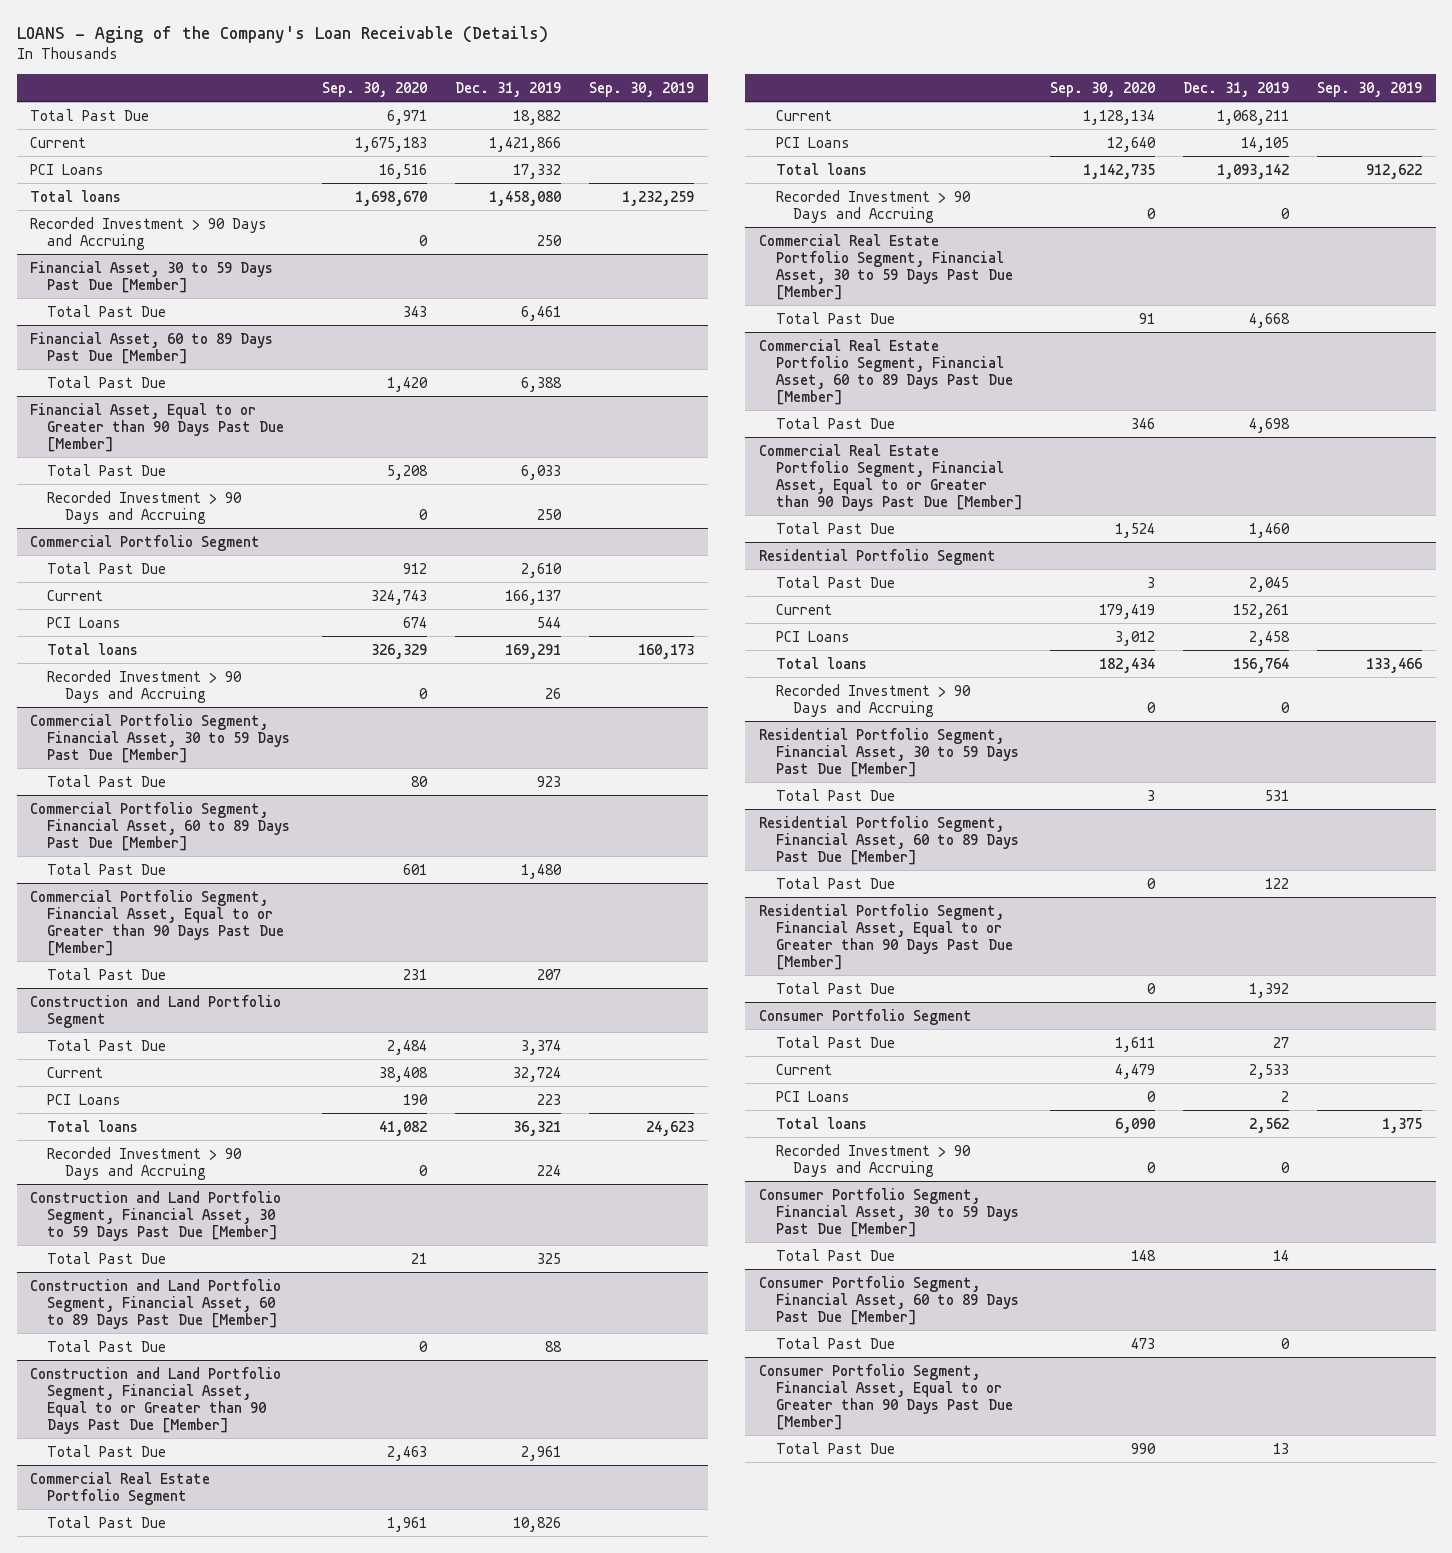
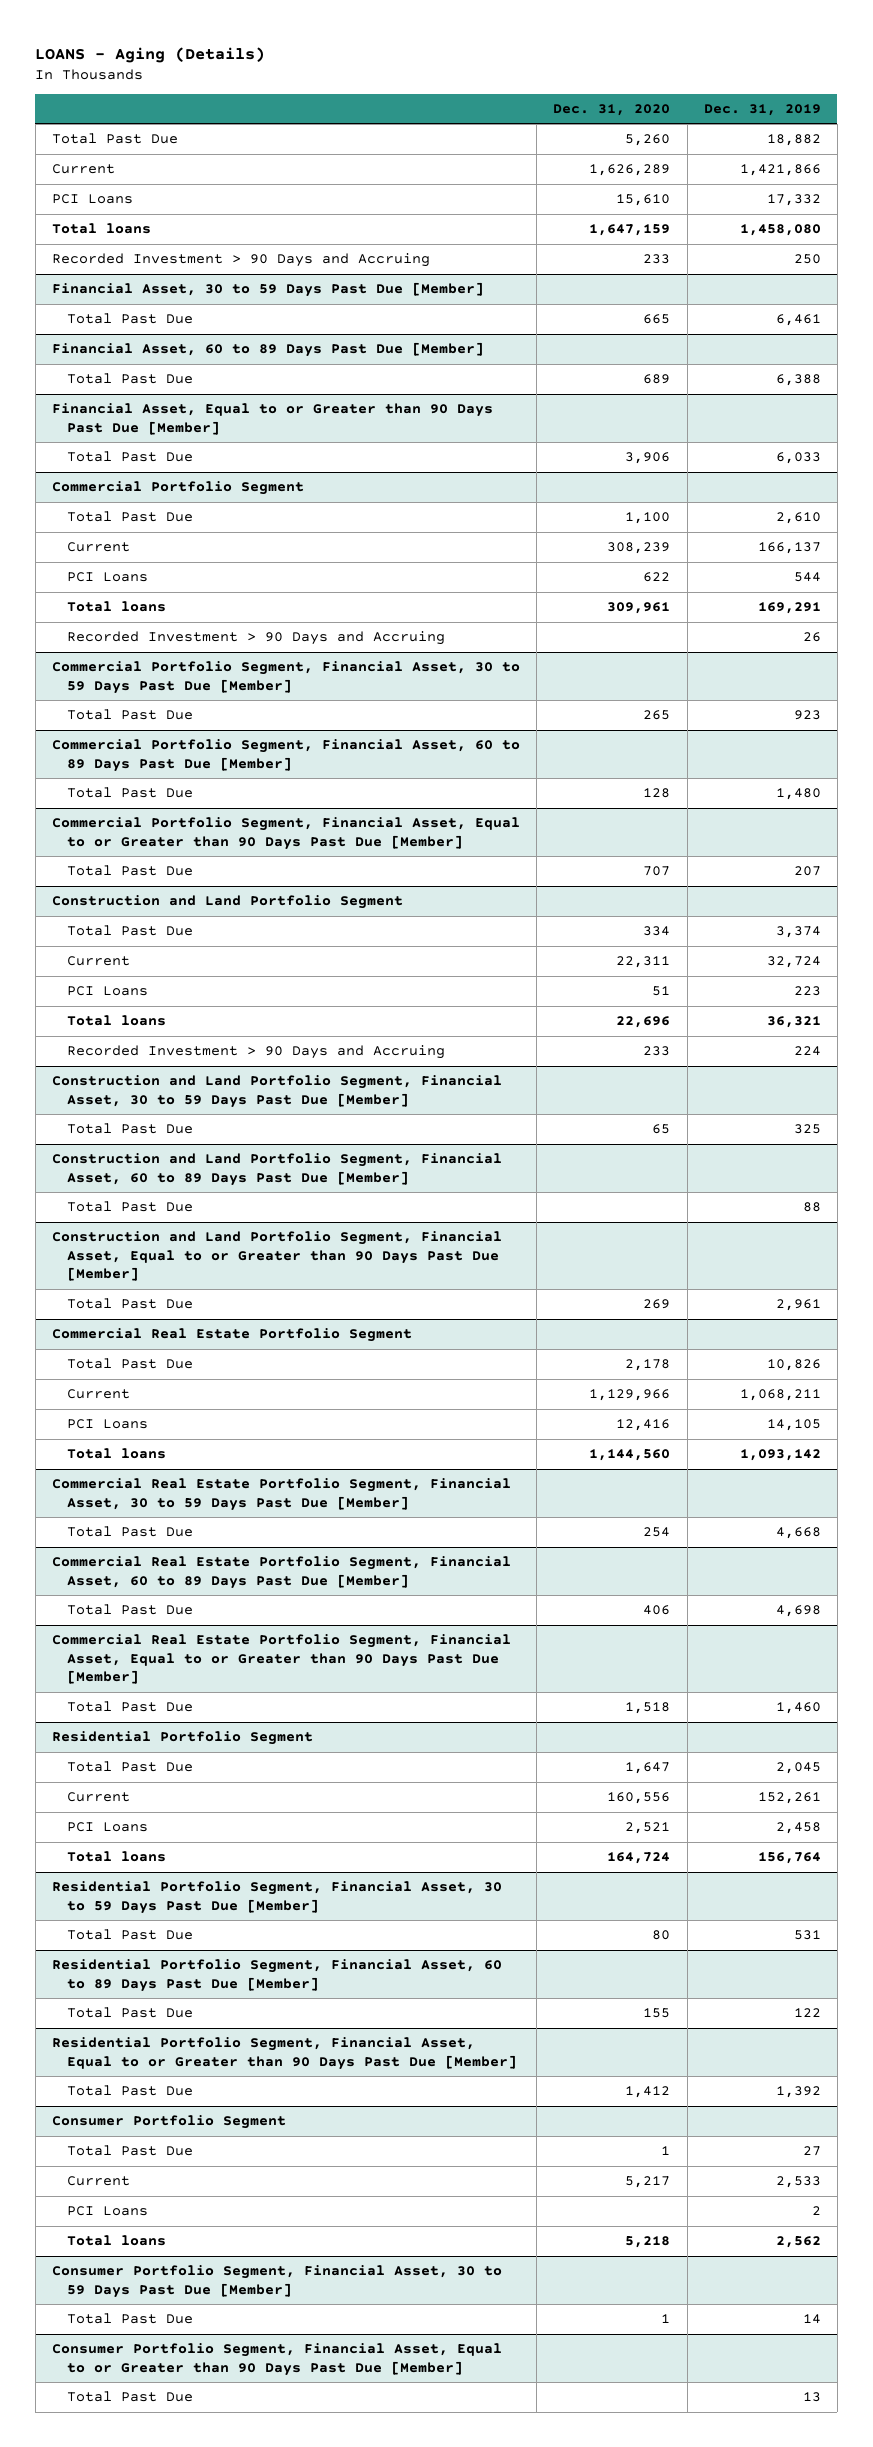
[16,26,548,44] LOANS - Aging of the Company's Loan Receivable (Details) -> [35,46,266,63] LOANS - Aging (Details)
[322,81,428,97] Sep. 30, 2020 -> none
[588,81,694,97] Sep. 30, 2019 -> none
none -> [553,103,671,116] Dec. 31, 2020
[47,490,243,524] Recorded Investment > 90 Days and Accruing -> none
[775,189,971,223] Recorded Investment > 90 Days and Accruing -> none
[775,683,971,717] Recorded Investment > 90 Days and Accruing -> none
[775,1143,971,1177] Recorded Investment > 90 Days and Accruing -> none
[758,1275,1019,1325] Consumer Portfolio Segment, Financial Asset, 60 to 89 Days Past Due [Member] -> none
[775,1336,895,1349] Total Past Due -> none

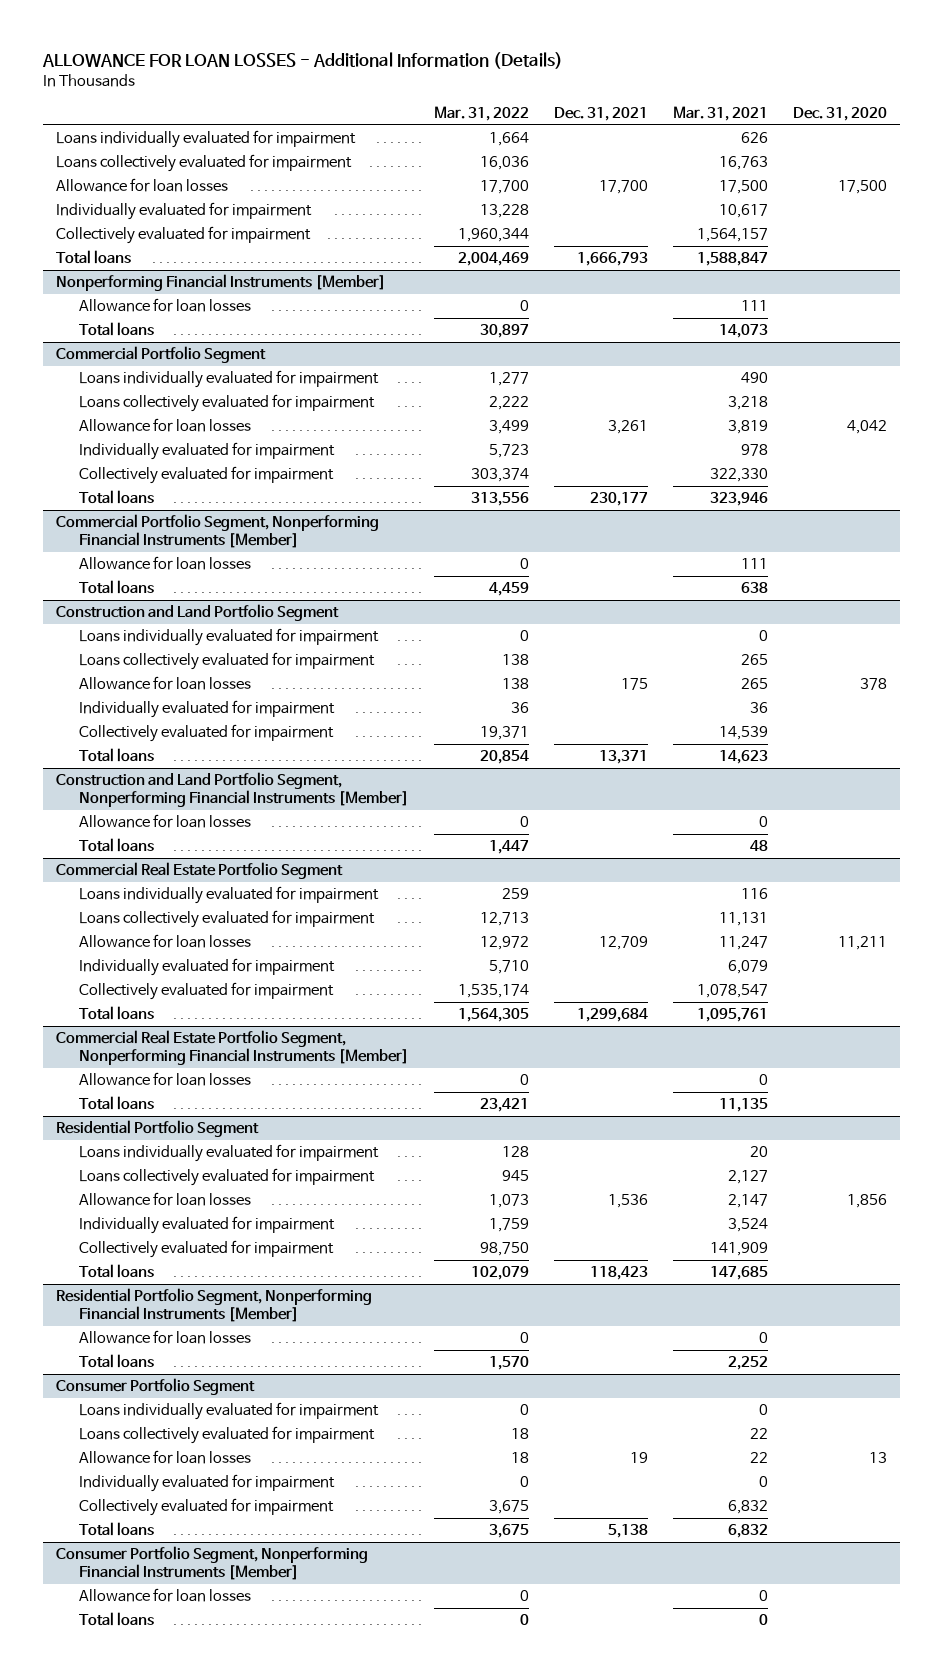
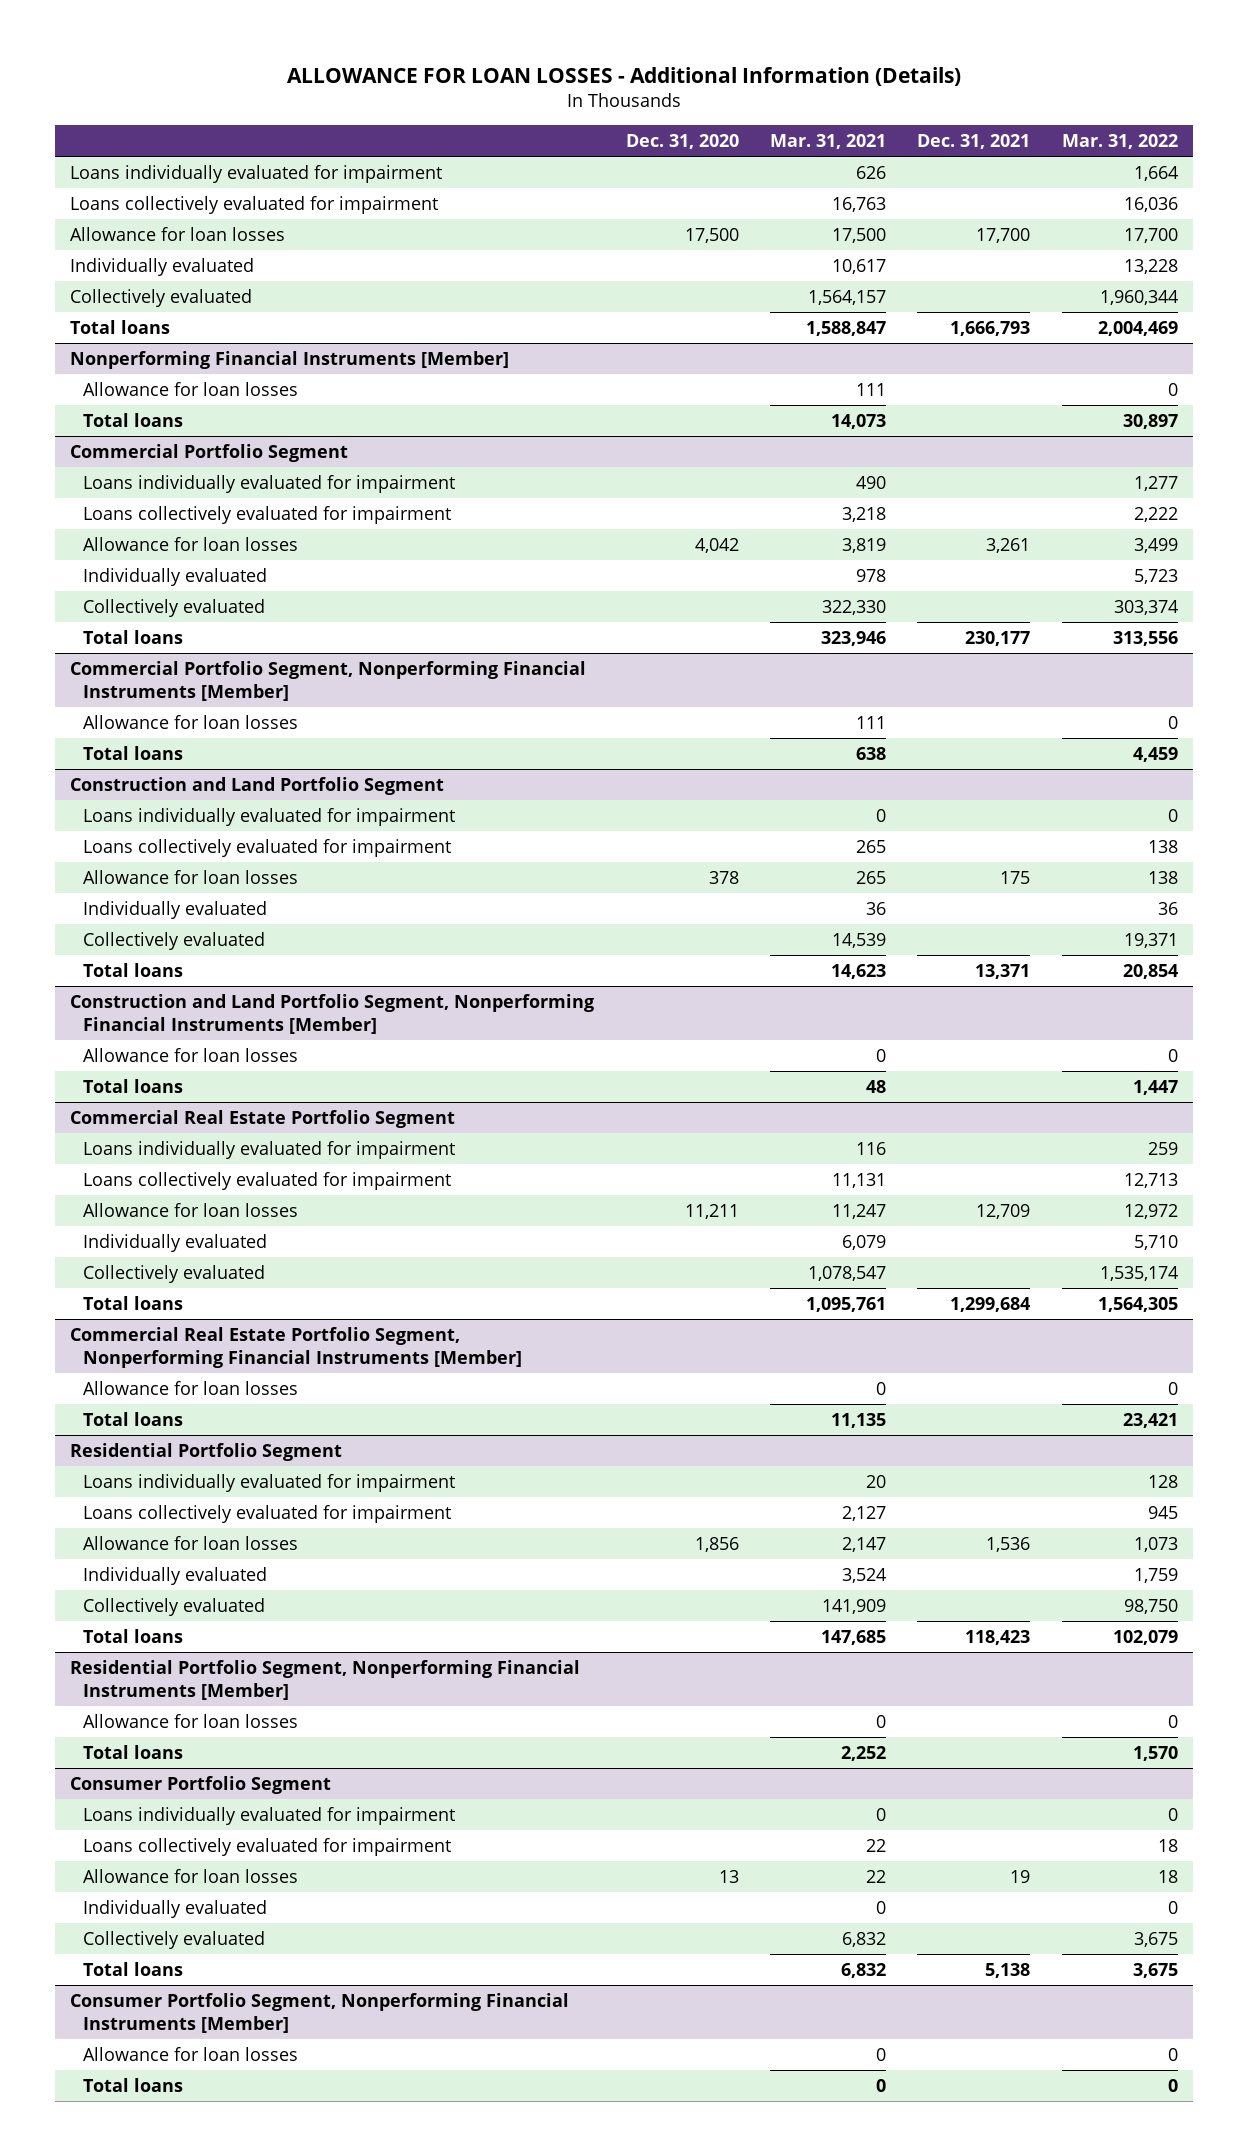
[55,202,312,221] Individually evaluated for impairment -> [70,257,255,276] Individually evaluated
[55,226,311,245] Collectively evaluated for impairment -> [70,288,253,307] Collectively evaluated
[78,442,335,461] Individually evaluated for impairment -> [83,567,268,586] Individually evaluated
[78,466,334,485] Collectively evaluated for impairment -> [83,598,266,617] Collectively evaluated
[78,700,335,719] Individually evaluated for impairment -> [83,900,268,919] Individually evaluated
[78,724,334,743] Collectively evaluated for impairment -> [83,931,266,950] Collectively evaluated
[78,958,335,977] Individually evaluated for impairment -> [83,1233,268,1252] Individually evaluated
[78,982,334,1001] Collectively evaluated for impairment -> [83,1264,266,1283] Collectively evaluated
[78,1216,335,1235] Individually evaluated for impairment -> [83,1566,268,1585] Individually evaluated
[78,1240,334,1259] Collectively evaluated for impairment -> [83,1597,266,1616] Collectively evaluated
[78,1474,335,1493] Individually evaluated for impairment -> [83,1899,268,1918] Individually evaluated
[78,1498,334,1517] Collectively evaluated for impairment -> [83,1930,266,1949] Collectively evaluated

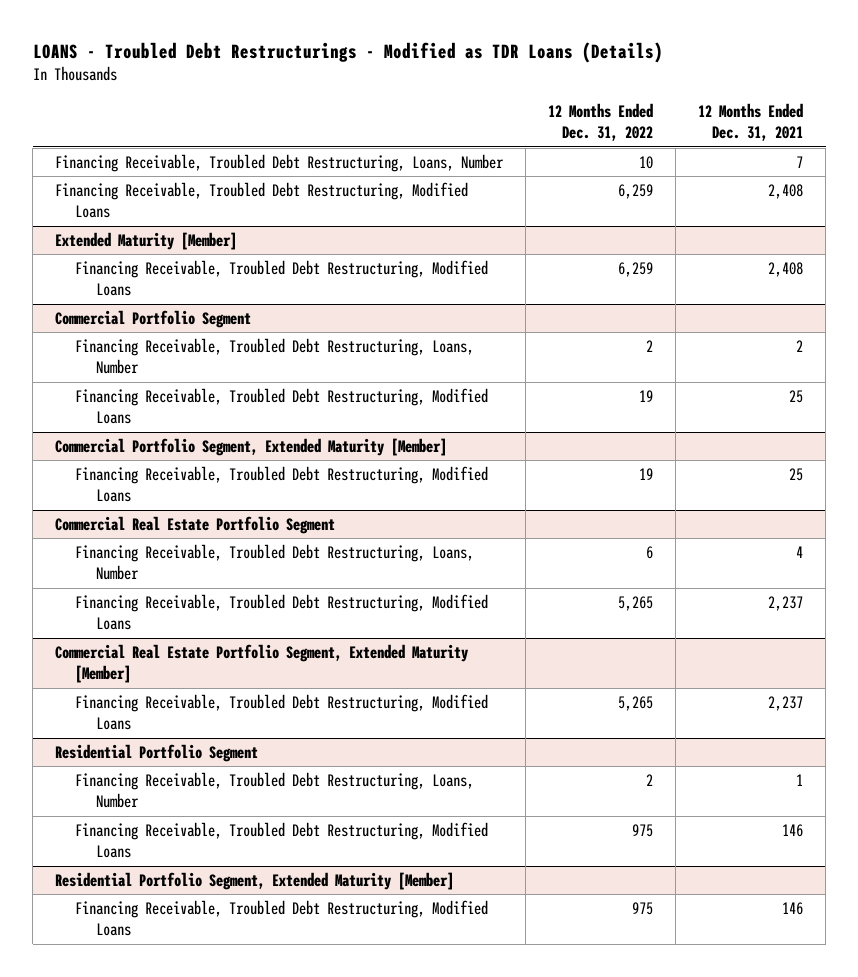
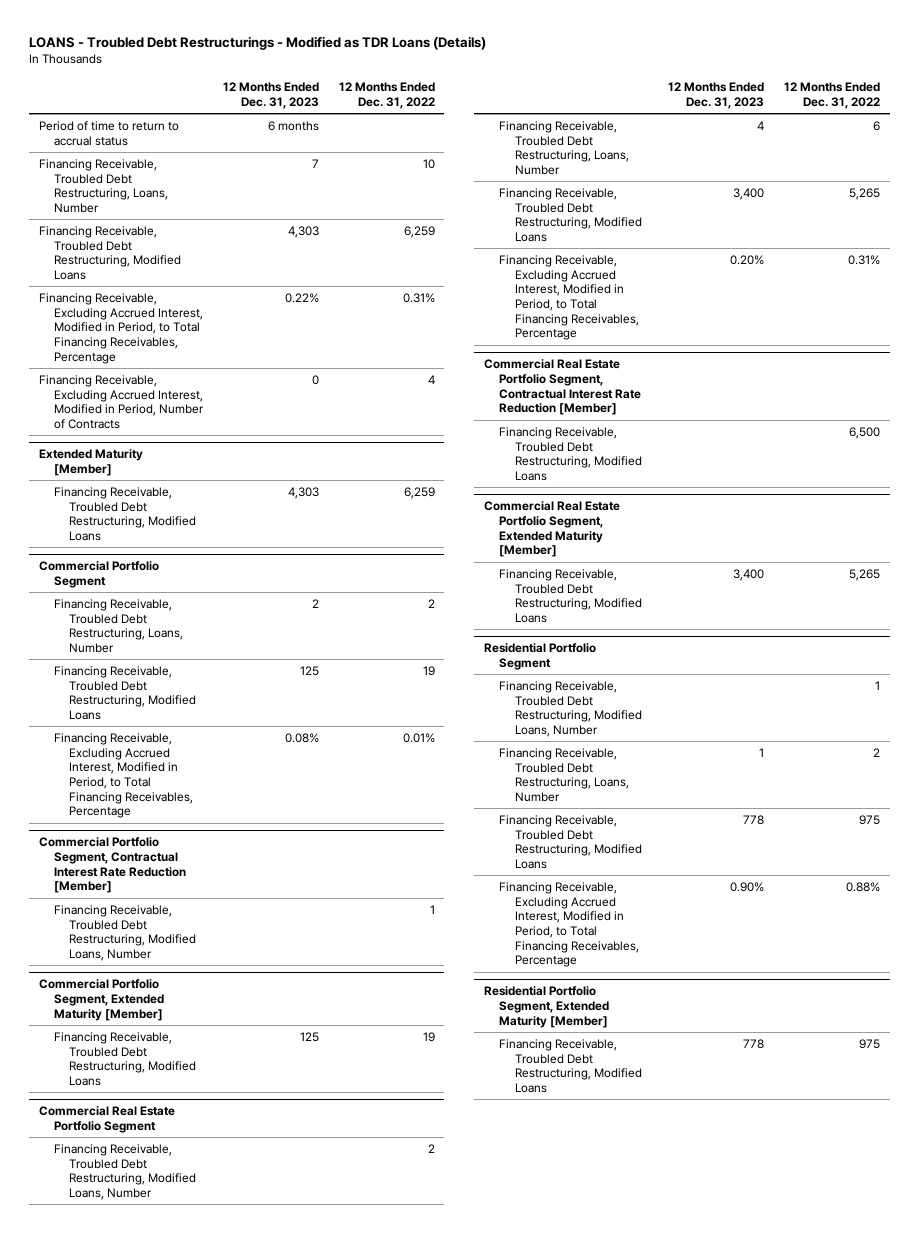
[698,102,804,142] 12 Months Ended Dec. 31, 2021 -> none
none -> [222,82,319,109] 12 Months Ended Dec. 31, 2023
none -> [38,120,179,146] Period of time to return to accrual status
none -> [38,292,204,364] Financing Receivable, Excluding Accrued Interest, Modified in Period, to Total Financing Receivables, Percentage
none -> [38,374,205,429] Financing Receivable, Excluding Accrued Interest, Modified in Period, Number of Contracts
none -> [54,732,194,819] Financing Receivable, Excluding Accrued Interest, Modified in Period, to Total Financing Receivables, Percentage
none -> [38,837,187,894] Commercial Portfolio Segment, Contractual Interest Rate Reduction [Member]
none -> [54,904,197,961] Financing Receivable, Troubled Debt Restructuring, Modified Loans, Number
none -> [54,1143,197,1200] Financing Receivable, Troubled Debt Restructuring, Modified Loans, Number
none -> [499,254,639,341] Financing Receivable, Excluding Accrued Interest, Modified in Period, to Total Financing Receivables, Percentage
none -> [483,359,642,416] Commercial Real Estate Portfolio Segment, Contractual Interest Rate Reduction [Member]
none -> [499,426,642,481] Financing Receivable, Troubled Debt Restructuring, Modified Loans
none -> [499,680,642,737] Financing Receivable, Troubled Debt Restructuring, Modified Loans, Number
none -> [499,881,639,968] Financing Receivable, Excluding Accrued Interest, Modified in Period, to Total Financing Receivables, Percentage

